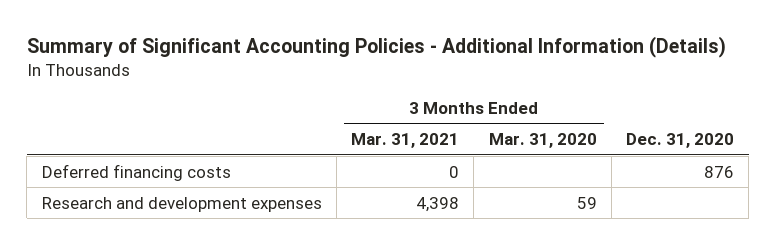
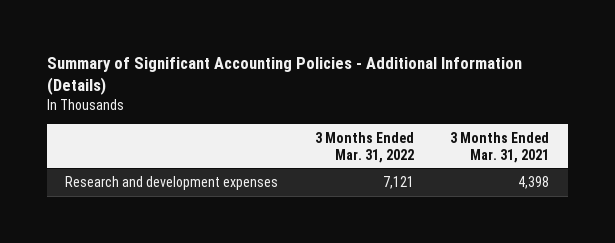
[488,133,597,149] Mar. 31, 2020 -> none
[626,133,735,149] Dec. 31, 2020 -> none
none -> [314,131,414,163] 3 Months Ended Mar. 31, 2022
[41,163,231,181] Deferred financing costs -> none

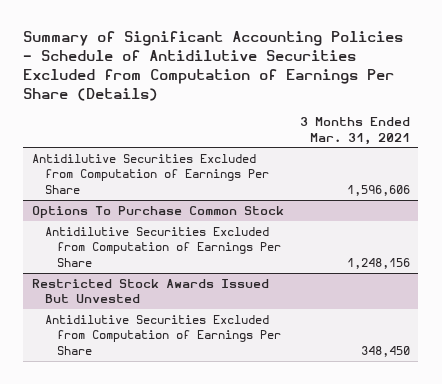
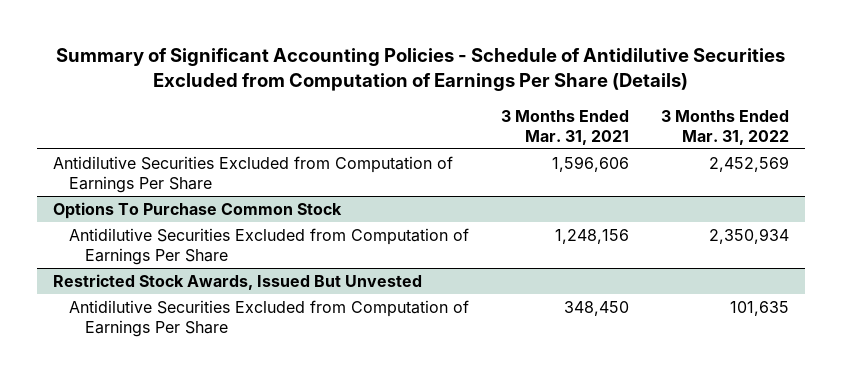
none -> [661,109,790,146] 3 Months Ended Mar. 31, 2022
[31,279,269,304] Restricted Stock Awards Issued But Unvested -> [52,273,422,290] Restricted Stock Awards, Issued But Unvested

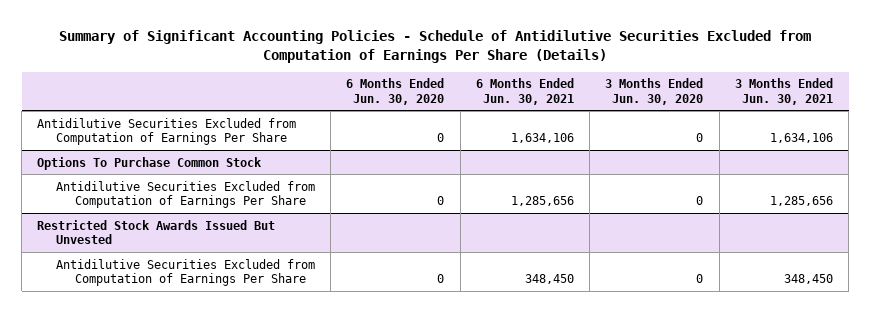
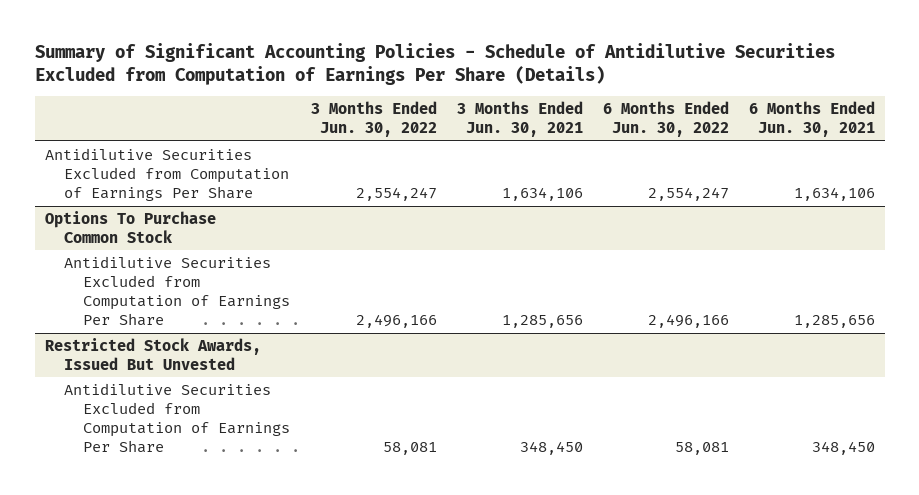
[346,78,445,105] 6 Months Ended Jun. 30, 2020 -> none
[605,78,704,105] 3 Months Ended Jun. 30, 2020 -> none
none -> [310,100,437,138] 3 Months Ended Jun. 30, 2022
none -> [602,100,729,138] 6 Months Ended Jun. 30, 2022
[37,219,276,245] Restricted Stock Awards Issued But Unvested -> [44,337,261,371] Restricted Stock Awards, Issued But Unvested

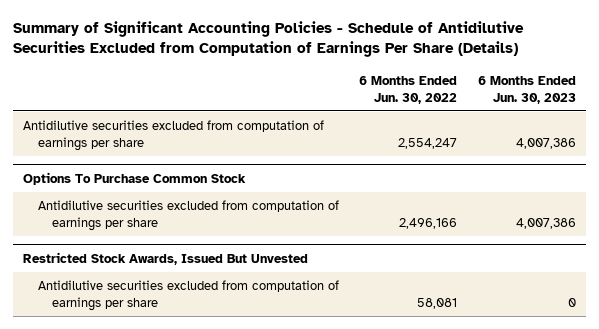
[310,100,437,138] 3 Months Ended Jun. 30, 2022 -> none
[456,100,583,138] 3 Months Ended Jun. 30, 2021 -> none
[748,100,875,138] 6 Months Ended Jun. 30, 2021 -> none
none -> [478,75,577,104] 6 Months Ended Jun. 30, 2023
[44,147,290,202] Antidilutive Securities Excluded from Computation of Earnings Per Share -> [23,120,325,152] Antidilutive securities excluded from computation of earnings per share
[64,255,291,327] Antidilutive Securities Excluded from Computation of Earnings Per Share -> [37,200,339,232] Antidilutive securities excluded from computation of earnings per share
[64,382,291,454] Antidilutive Securities Excluded from Computation of Earnings Per Share -> [37,280,339,312] Antidilutive securities excluded from computation of earnings per share

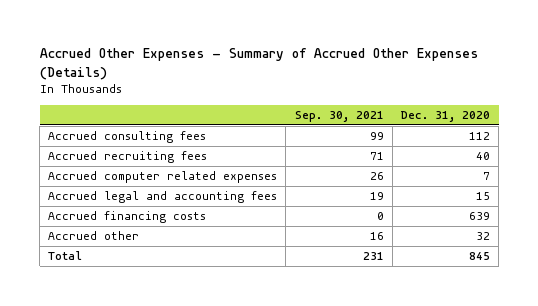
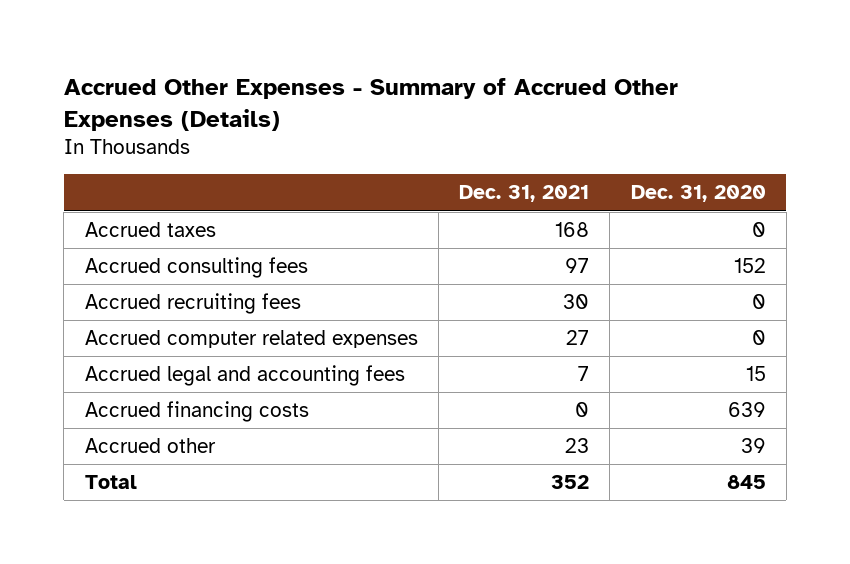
[294,110,384,122] Sep. 30, 2021 -> none
none -> [459,185,590,203] Dec. 31, 2021
none -> [84,222,216,238] Accrued taxes
[468,132,490,141] 112 -> [733,258,766,274] 152
[475,152,490,161] 40 -> [751,294,766,310] 0
[482,172,490,181] 7 -> [751,330,766,346] 0
[475,232,490,241] 32 -> [740,438,766,454] 39

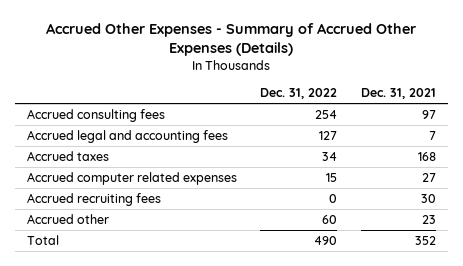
[630,185,766,203] Dec. 31, 2020 -> none
none -> [260,88,338,100] Dec. 31, 2022
[84,401,309,423] Accrued financing costs -> none
[84,222,216,238] Accrued taxes -> [26,150,109,161] Accrued taxes
[84,330,418,349] Accrued computer related expenses -> [26,171,237,185] Accrued computer related expenses
[84,293,301,315] Accrued recruiting fees -> [26,192,161,206] Accrued recruiting fees

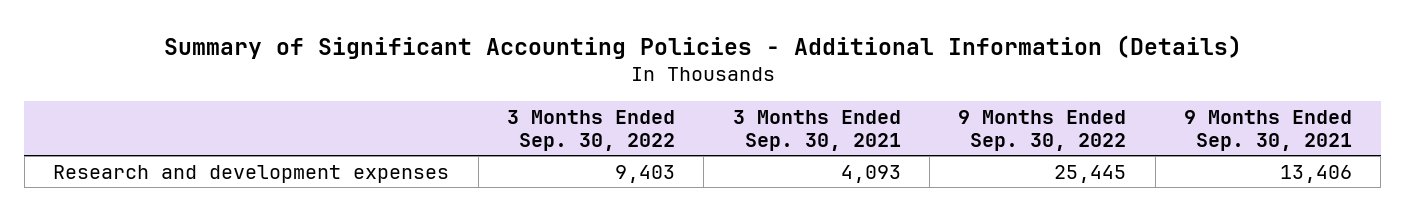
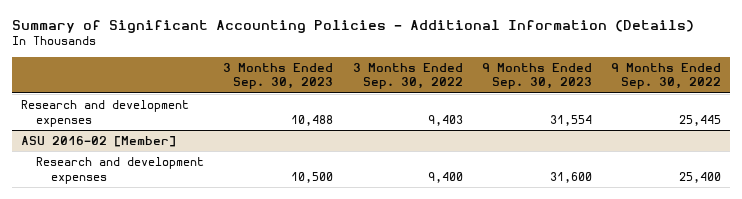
[732,109,901,152] 3 Months Ended Sep. 30, 2021 -> none
[1184,109,1353,152] 9 Months Ended Sep. 30, 2021 -> none
none -> [223,62,334,90] 3 Months Ended Sep. 30, 2023
none -> [481,62,592,90] 9 Months Ended Sep. 30, 2023
none -> [21,136,177,148] ASU 2016-02 [Member]
none -> [36,157,205,184] Research and development expenses

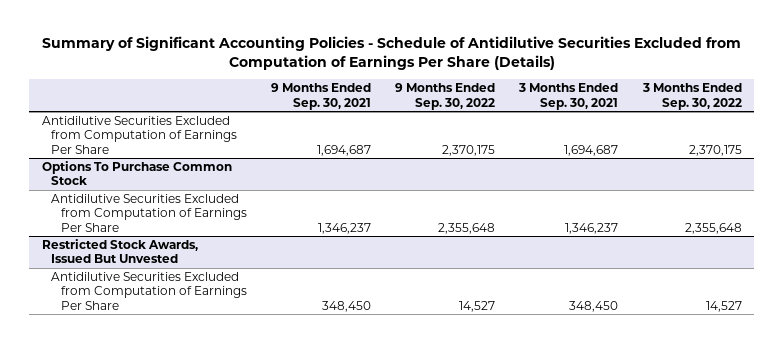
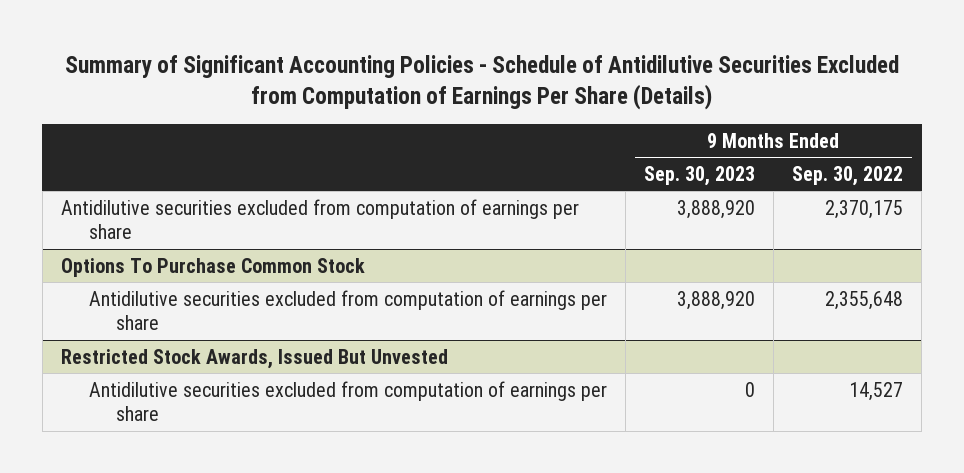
[270,83,371,110] 9 Months Ended Sep. 30, 2021 -> none
[518,83,619,110] 3 Months Ended Sep. 30, 2021 -> none
[641,83,742,110] 3 Months Ended Sep. 30, 2022 -> none
none -> [643,165,755,186] Sep. 30, 2023
[41,116,238,154] Antidilutive Securities Excluded from Computation of Earnings Per Share -> [61,198,580,240] Antidilutive securities excluded from computation of earnings per share
[51,194,247,232] Antidilutive Securities Excluded from Computation of Earnings Per Share -> [88,289,607,331] Antidilutive securities excluded from computation of earnings per share
[51,272,247,310] Antidilutive Securities Excluded from Computation of Earnings Per Share -> [88,380,607,422] Antidilutive securities excluded from computation of earnings per share

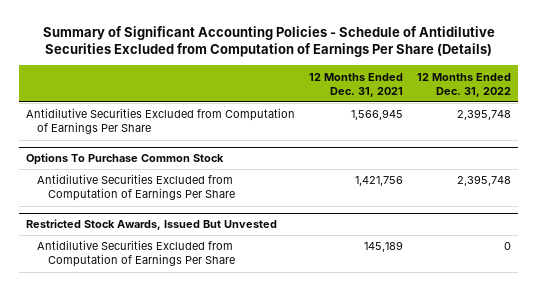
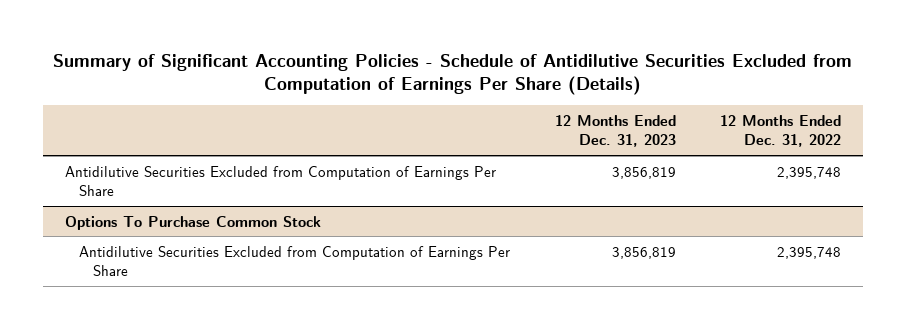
[309,72,404,97] 12 Months Ended Dec. 31, 2021 -> none
none -> [554,114,676,148] 12 Months Ended Dec. 31, 2023
[26,219,278,231] Restricted Stock Awards, Issued But Unvested -> none
[37,240,236,268] Antidilutive Securities Excluded from Computation of Earnings Per Share -> none

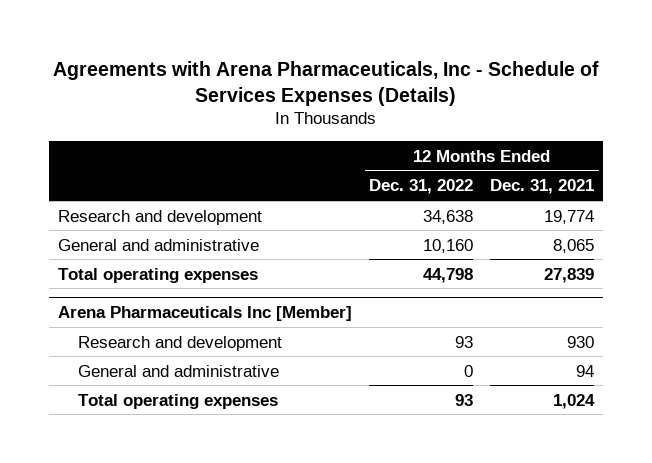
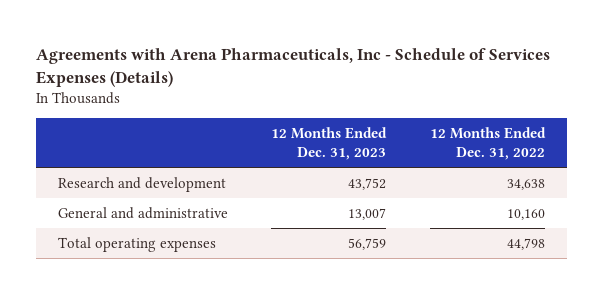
[490,179,595,195] Dec. 31, 2021 -> none
none -> [271,126,388,161] 12 Months Ended Dec. 31, 2023
[57,306,352,322] Arena Pharmaceuticals Inc [Member] -> none
[78,335,283,351] Research and development -> none
[78,364,280,377] General and administrative -> none
[78,393,279,409] Total operating expenses -> none

